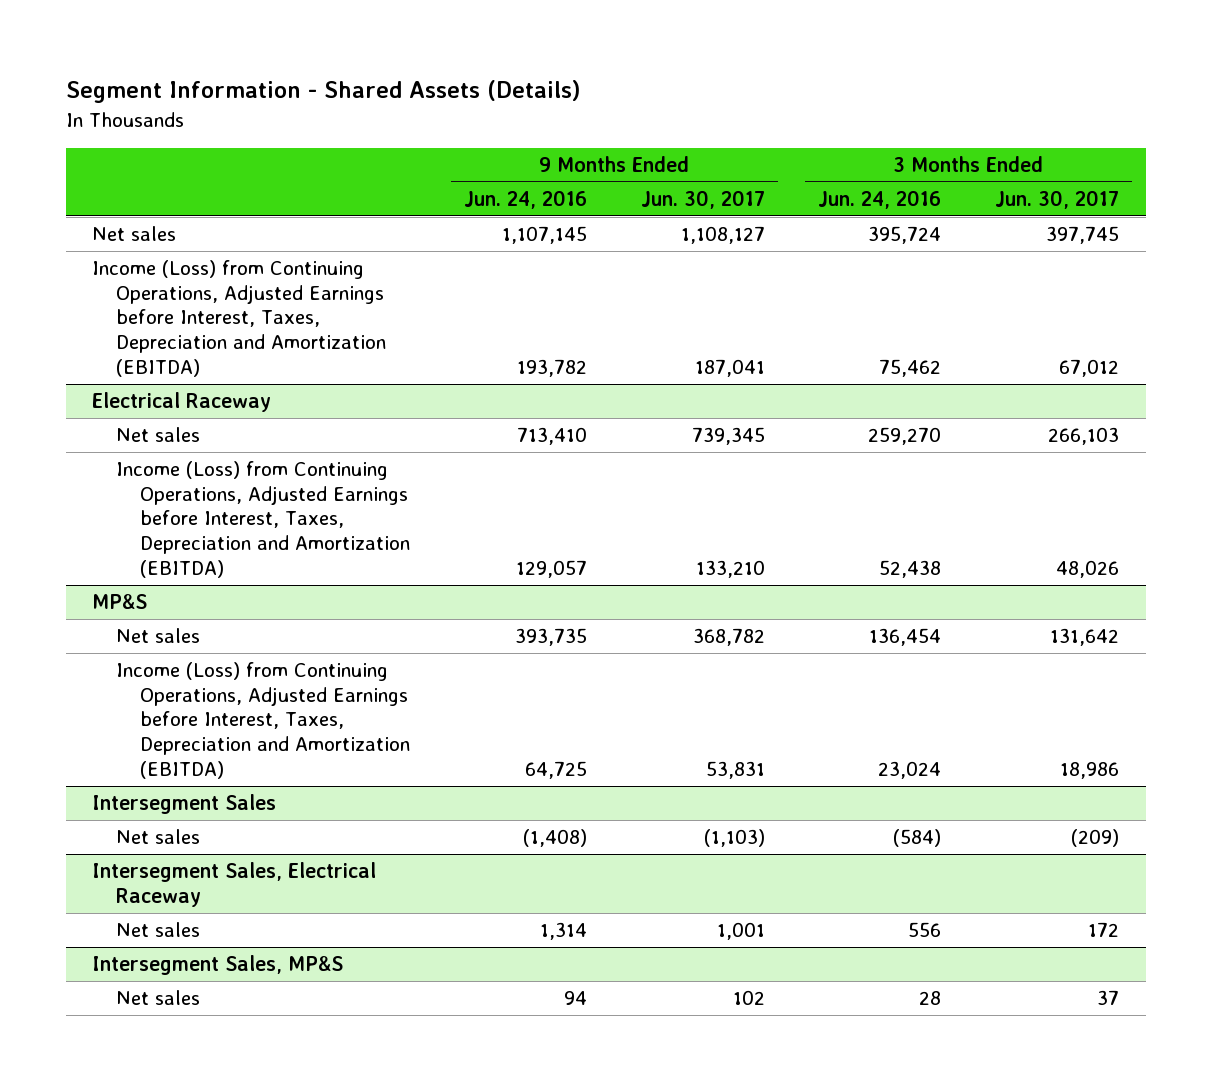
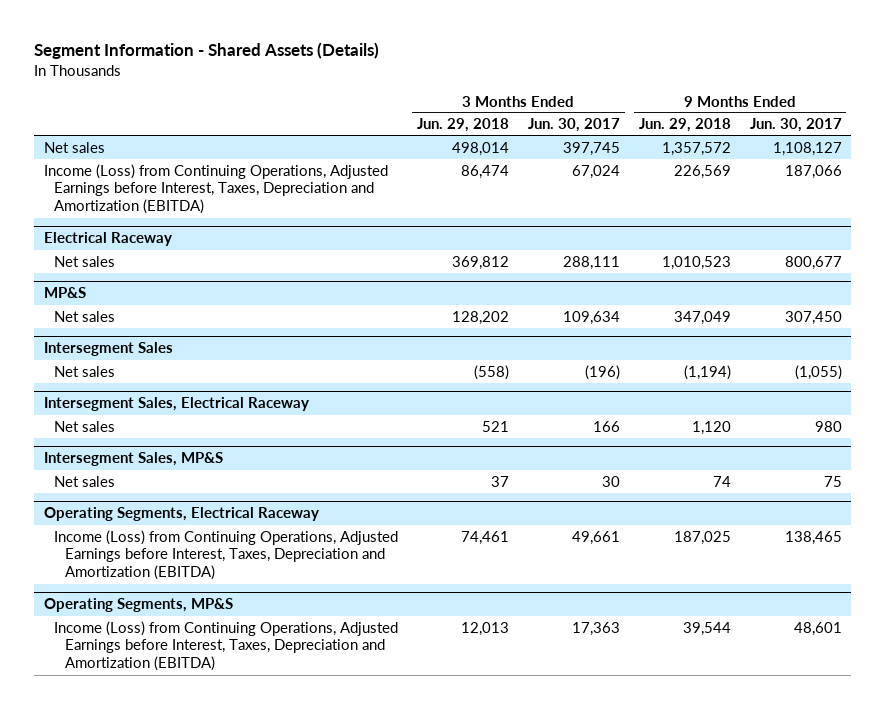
[463,190,587,210] Jun. 24, 2016 -> none
[818,190,942,210] Jun. 24, 2016 -> none
none -> [416,118,509,133] Jun. 29, 2018
none -> [638,118,731,133] Jun. 29, 2018
[694,358,765,377] 187,041 -> [784,164,842,179] 187,066
[1058,358,1119,377] 67,012 -> [571,164,620,179] 67,024
[116,461,411,578] Income (Loss) from Continuing Operations, Adjusted Earnings before Interest, Taxes, Depreciation and Amortization (EBITDA) -> none
[691,427,765,446] 739,345 -> [784,255,842,270] 800,677
[1047,427,1119,446] 266,103 -> [562,255,620,270] 288,111
[116,662,411,779] Income (Loss) from Continuing Operations, Adjusted Earnings before Interest, Taxes, Depreciation and Amortization (EBITDA) -> none
[692,628,765,647] 368,782 -> [784,310,842,325] 307,450
[1049,628,1119,647] 131,642 -> [562,310,620,325] 109,634
[703,829,765,848] (1,103) -> [794,364,842,380] (1,055)
[1070,829,1119,848] (209) -> [584,364,620,380] (196)
[716,922,765,941] 1,001 -> [814,420,842,432] 980
[1087,922,1119,938] 172 -> [592,420,620,432] 166
[732,990,765,1006] 102 -> [823,475,842,487] 75
[1096,990,1119,1006] 37 -> [601,475,620,487] 30
none -> [43,507,319,522] Operating Segments, Electrical Raceway
none -> [54,529,399,581] Income (Loss) from Continuing Operations, Adjusted Earnings before Interest, Taxes, Depreciation and Amortization (EBITDA)
none -> [43,598,233,613] Operating Segments, MP&S
none -> [54,620,399,672] Income (Loss) from Continuing Operations, Adjusted Earnings before Interest, Taxes, Depreciation and Amortization (EBITDA)

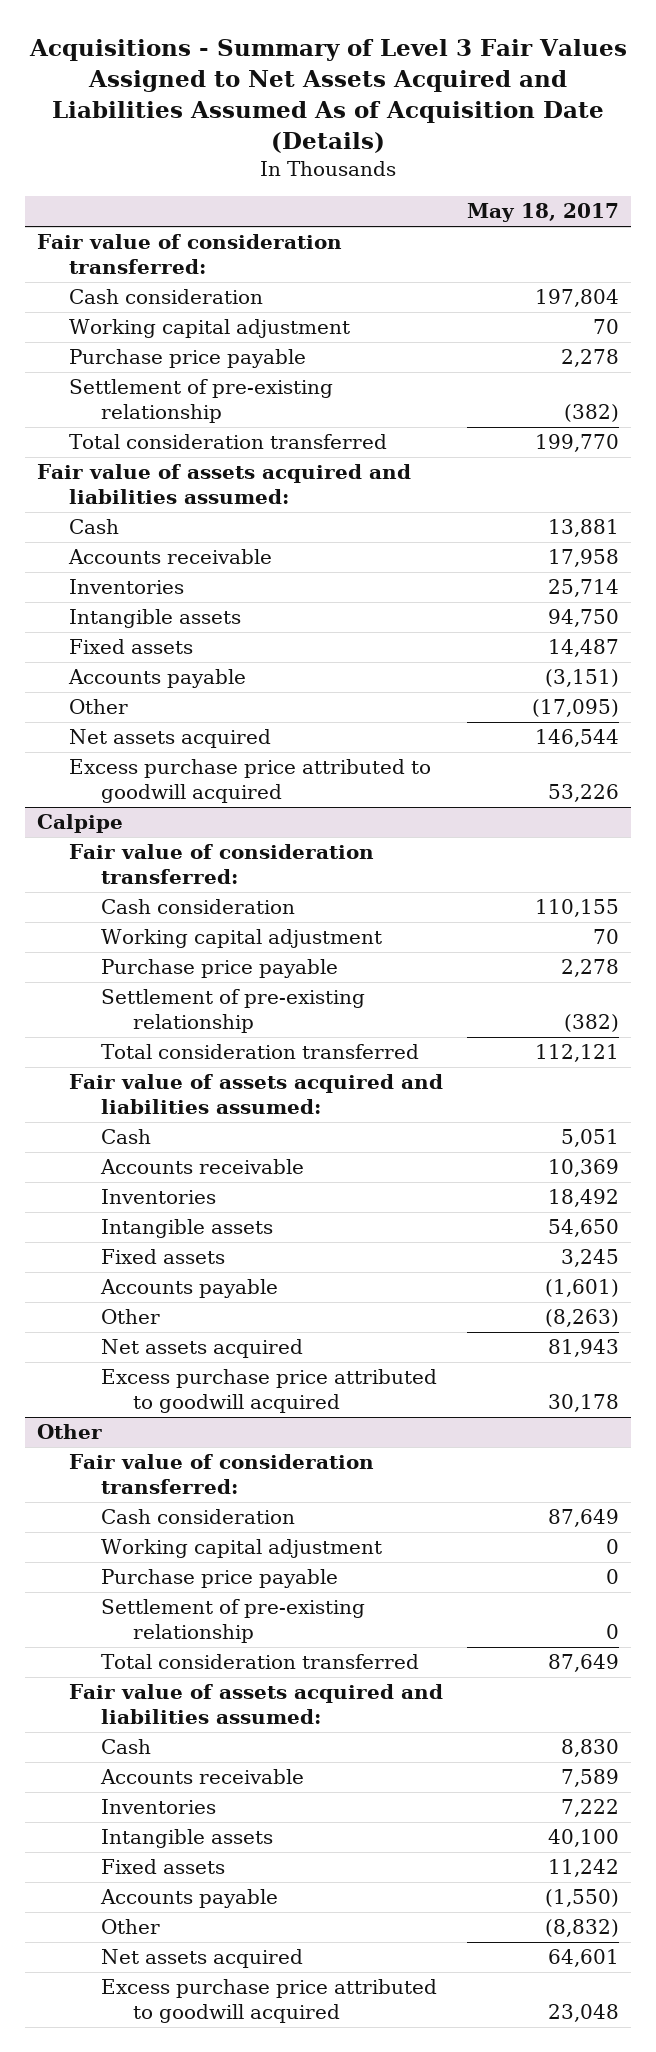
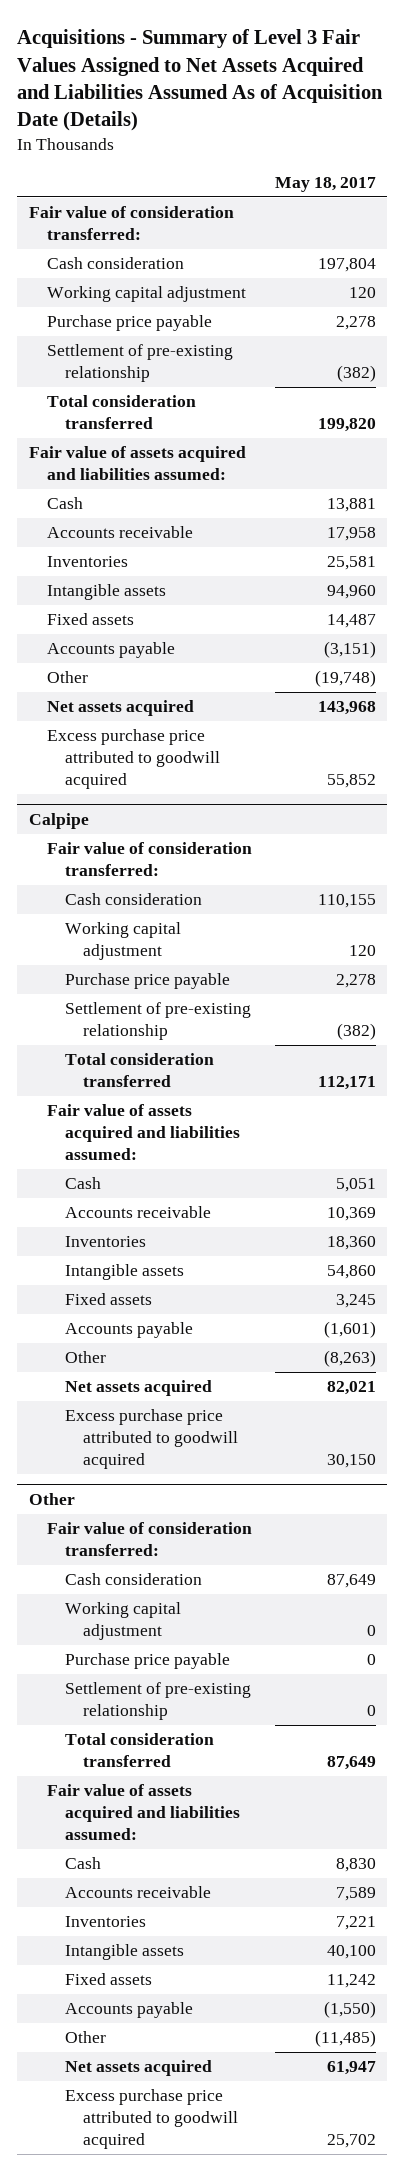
[593,319,620,335] 70 -> [348,287,376,299] 120
[535,434,620,453] 199,770 -> [317,418,376,433] 199,820
[548,579,620,598] 25,714 -> [326,556,376,571] 25,581
[548,609,620,628] 94,750 -> [326,585,376,600] 94,960
[532,699,620,718] (17,095) -> [314,670,376,688] (19,748)
[535,729,620,748] 146,544 -> [317,701,376,716] 143,968
[548,784,620,803] 53,226 -> [326,773,376,788] 55,852
[593,929,620,945] 70 -> [348,945,376,957] 120
[535,1044,620,1063] 112,121 -> [317,1076,376,1091] 112,171
[548,1189,620,1208] 18,492 -> [326,1236,376,1251] 18,360
[548,1219,620,1238] 54,650 -> [326,1265,376,1280] 54,860
[548,1339,620,1358] 81,943 -> [326,1381,376,1396] 82,021
[548,1394,620,1413] 30,178 -> [326,1453,376,1468] 30,150
[561,1799,620,1818] 7,222 -> [335,1916,376,1931] 7,221
[545,1919,620,1938] (8,832) -> [314,2030,376,2048] (11,485)
[548,1949,620,1968] 64,601 -> [326,2061,376,2076] 61,947
[548,2004,620,2023] 23,048 -> [326,2133,376,2148] 25,702

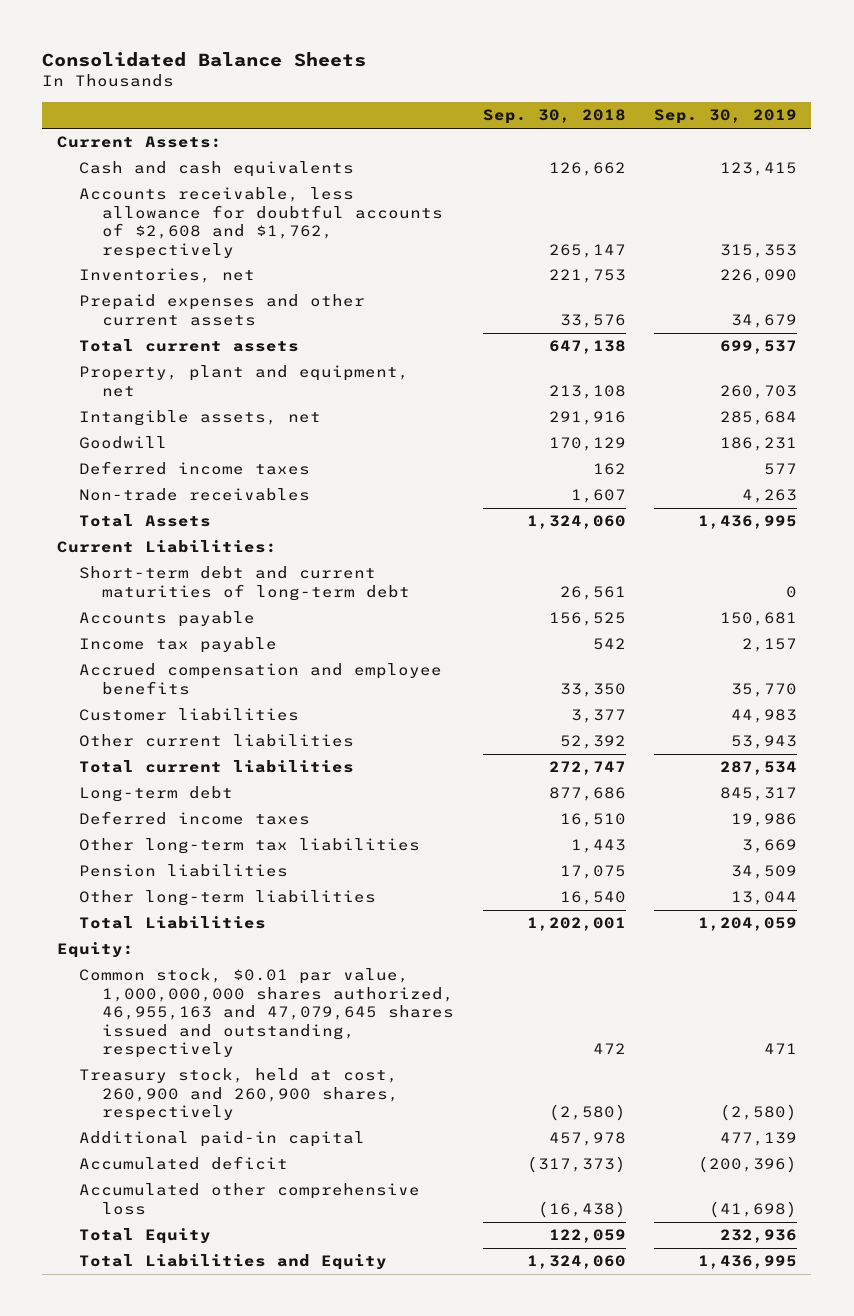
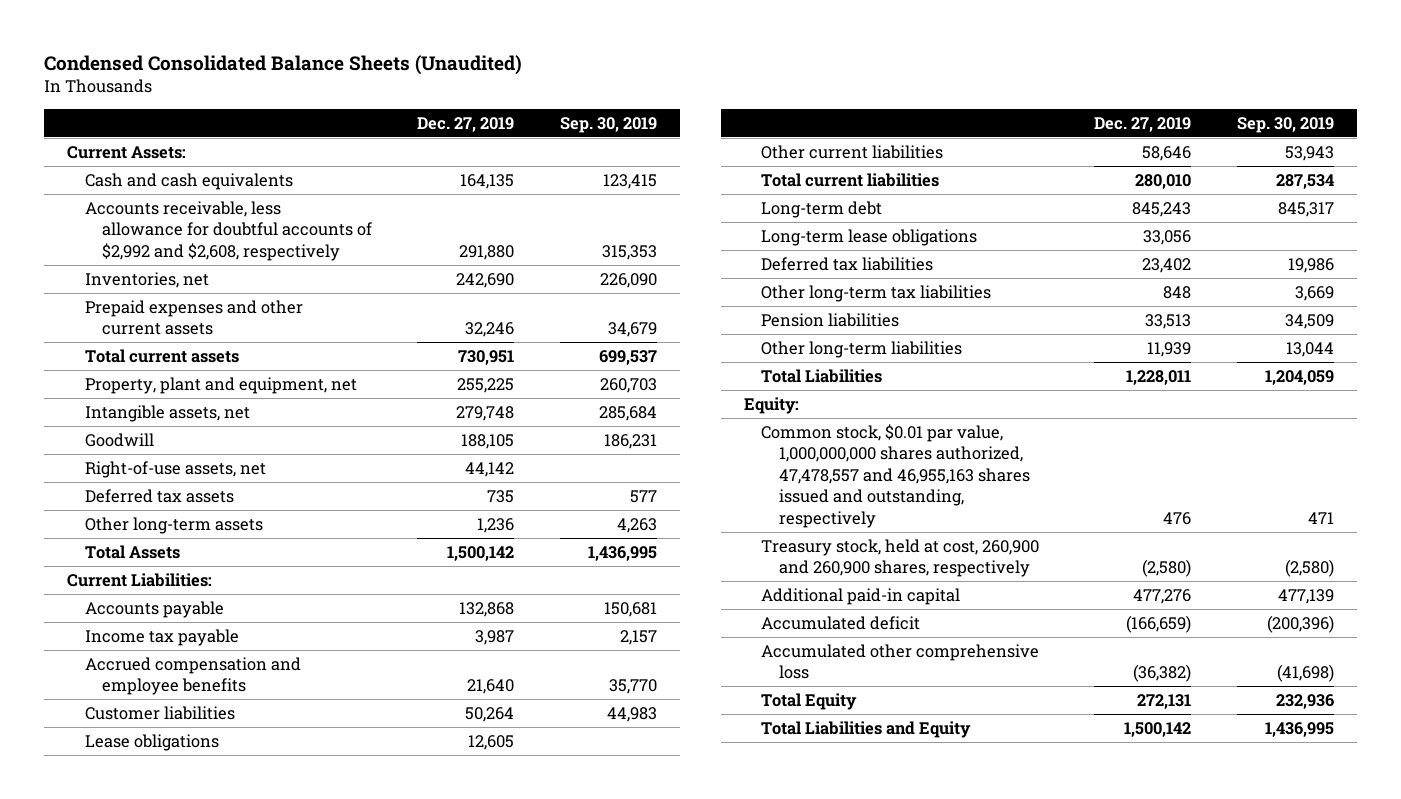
[42,51,367,67] Consolidated Balance Sheets -> [44,55,523,76] Condensed Consolidated Balance Sheets (Unaudited)
[482,109,626,125] Sep. 30, 2018 -> none
none -> [417,116,515,132] Dec. 27, 2019
[79,187,443,259] Accounts receivable, less allowance for doubtful accounts of $2,608 and $1,762, respectively -> [84,200,372,261] Accounts receivable, less allowance for doubtful accounts of $2,992 and $2,608, respectively
none -> [84,460,266,478] Right-of-use assets, net
[79,461,311,476] Deferred income taxes -> [84,488,234,503] Deferred tax assets
[79,488,311,502] Non-trade receivables -> [84,516,263,534] Other long-term assets
[79,566,410,601] Short-term debt and current maturities of long-term debt -> none
none -> [84,733,219,751] Lease obligations
none -> [761,228,978,246] Long-term lease obligations
[79,811,311,826] Deferred income taxes -> [761,256,934,271] Deferred tax liabilities
[79,968,454,1058] Common stock, $0.01 par value, 1,000,000,000 shares authorized, 46,955,163 and 47,079,645 shares issued and outstanding, respectively -> [761,423,1030,528] Common stock, $0.01 par value, 1,000,000,000 shares authorized, 47,478,557 and 46,955,163 shares issued and outstanding, respectively

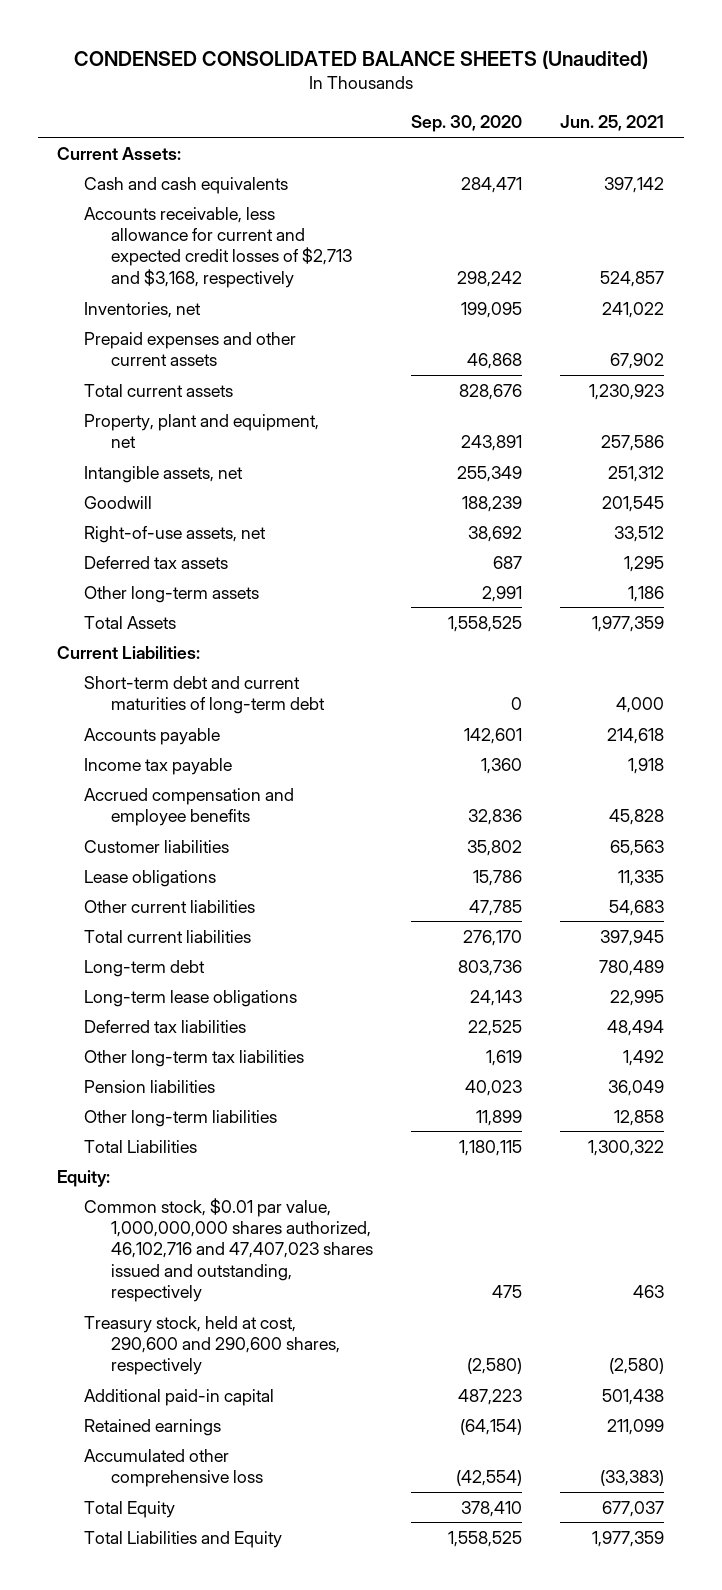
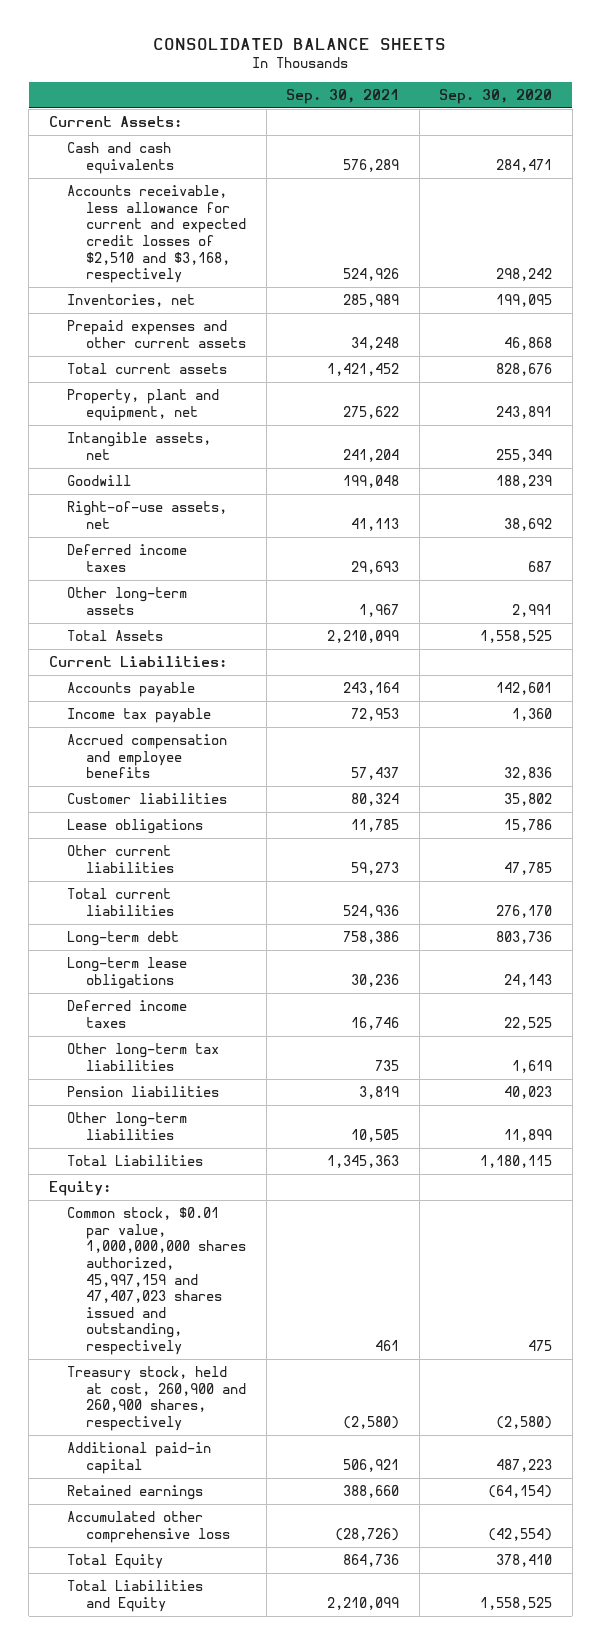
[73,49,648,69] CONDENSED CONSOLIDATED BALANCE SHEETS (Unaudited) -> [153,37,447,50] CONSOLIDATED BALANCE SHEETS
[560,115,665,132] Jun. 25, 2021 -> none
none -> [286,89,400,105] Sep. 30, 2021
[84,206,352,288] Accounts receivable, less allowance for current and expected credit losses of $2,713 and $3,168, respectively -> [67,185,247,284] Accounts receivable, less allowance for current and expected credit losses of $2,510 and $3,168, respectively
[84,555,229,569] Deferred tax assets -> [67,544,188,572] Deferred income taxes
[84,675,325,715] Short-term debt and current maturities of long-term debt -> none
[84,1019,247,1033] Deferred tax liabilities -> [67,1000,188,1028] Deferred income taxes
[84,1197,373,1303] Common stock, $0.01 par value, 1,000,000,000 shares authorized, 46,102,716 and 47,407,023 shares issued and outstanding, respectively -> [67,1207,247,1356] Common stock, $0.01 par value, 1,000,000,000 shares authorized, 45,997,159 and 47,407,023 shares issued and outstanding, respectively
[84,1315,340,1376] Treasury stock, held at cost, 290,600 and 290,600 shares, respectively -> [67,1366,247,1432] Treasury stock, held at cost, 260,900 and 260,900 shares, respectively

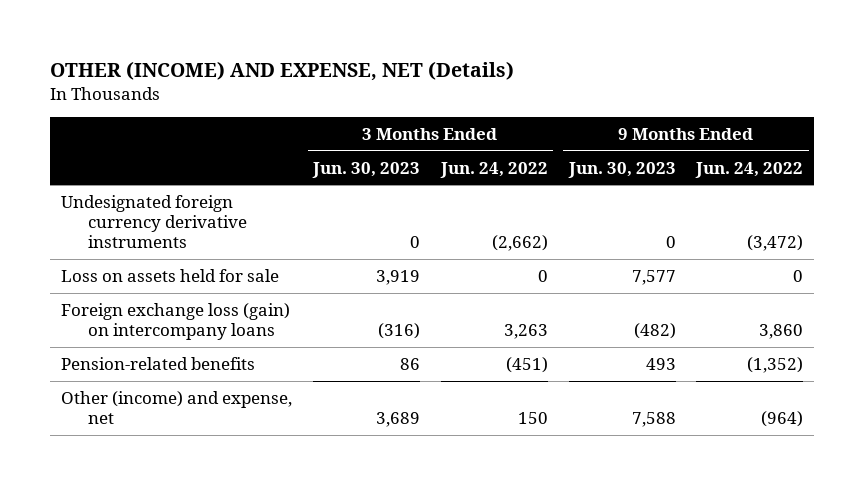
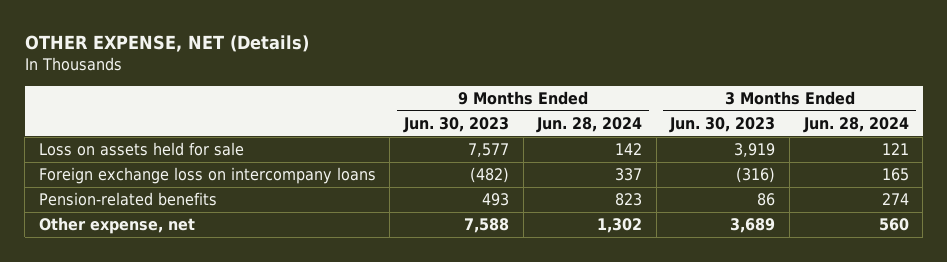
[50,60,515,81] OTHER (INCOME) AND EXPENSE, NET (Details) -> [24,34,309,52] OTHER EXPENSE, NET (Details)
[439,161,548,178] Jun. 24, 2022 -> none
[695,161,804,178] Jun. 24, 2022 -> none
none -> [536,116,643,133] Jun. 28, 2024
none -> [802,116,909,133] Jun. 28, 2024
[60,194,247,249] Undesignated foreign currency derivative instruments -> none
[60,302,290,340] Foreign exchange loss (gain) on intercompany loans -> [38,167,376,185] Foreign exchange loss on intercompany loans
[60,390,292,424] Other (income) and expense, net -> [38,217,195,235] Other expense, net

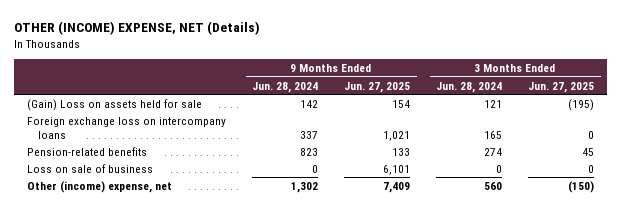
[24,34,309,52] OTHER EXPENSE, NET (Details) -> [13,20,260,35] OTHER (INCOME) EXPENSE, NET (Details)
[402,116,509,133] Jun. 30, 2023 -> none
[669,116,776,133] Jun. 30, 2023 -> none
none -> [344,81,411,93] Jun. 27, 2025
none -> [528,81,595,93] Jun. 27, 2025
[38,142,244,157] Loss on assets held for sale -> [27,98,203,111] (Gain) Loss on assets held for sale
none -> [27,163,154,173] Loss on sale of business
[38,217,195,235] Other expense, net -> [27,180,173,193] Other (income) expense, net

